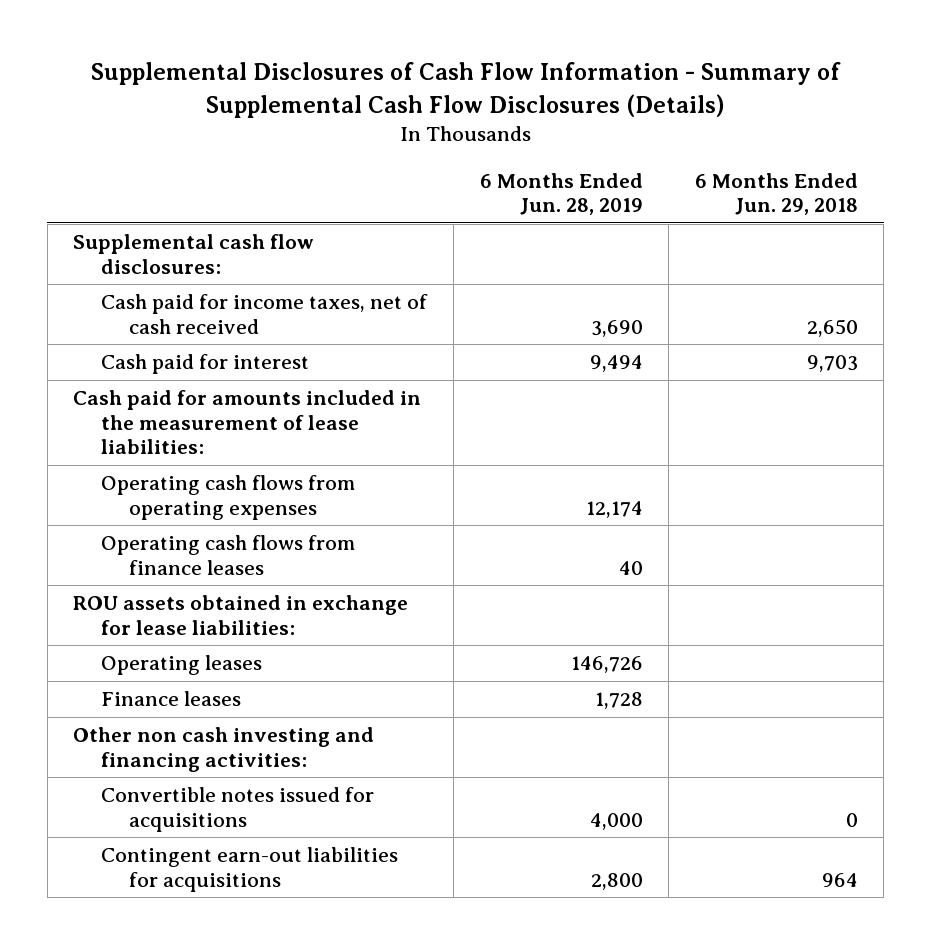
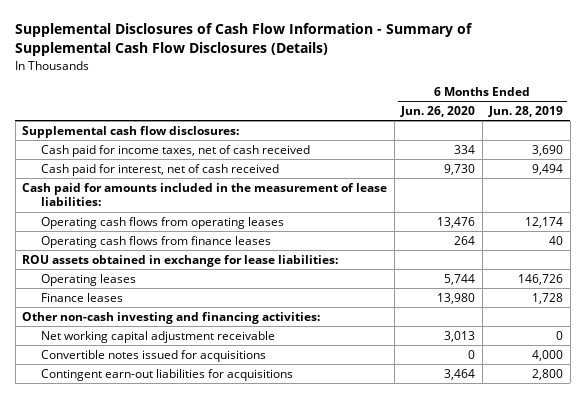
[694,172,858,215] 6 Months Ended Jun. 29, 2018 -> none
none -> [400,106,476,118] Jun. 26, 2020
[101,354,310,375] Cash paid for interest -> [40,164,279,177] Cash paid for interest, net of cash received
[101,475,356,520] Operating cash flows from operating expenses -> [40,217,284,230] Operating cash flows from operating leases
[73,727,375,772] Other non cash investing and financing activities: -> [22,312,321,325] Other non-cash investing and financing activities:
none -> [40,331,275,344] Net working capital adjustment receivable

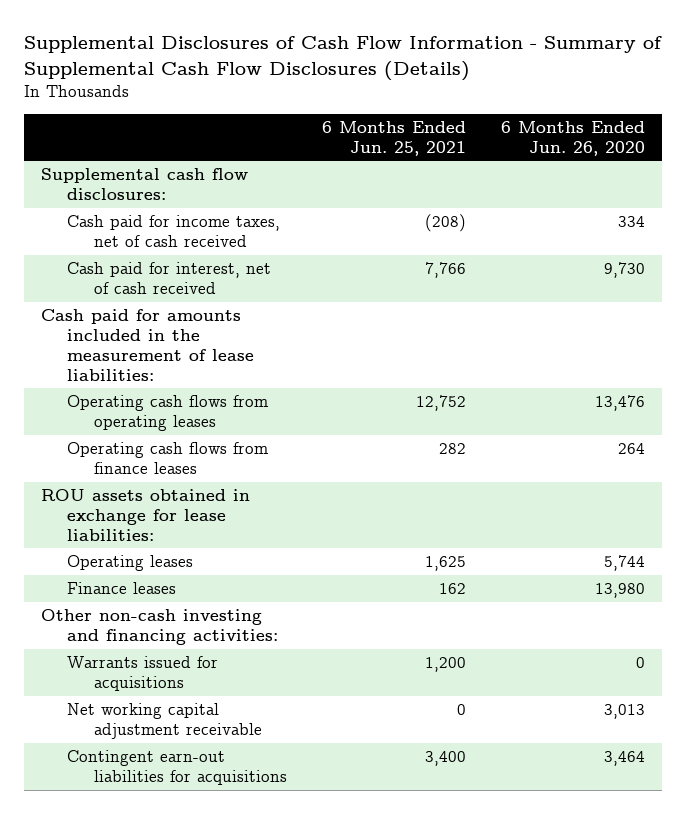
[488,106,564,118] Jun. 28, 2019 -> none
none -> [321,120,466,156] 6 Months Ended Jun. 25, 2021
none -> [67,656,219,691] Warrants issued for acquisitions
[40,350,266,363] Convertible notes issued for acquisitions -> none

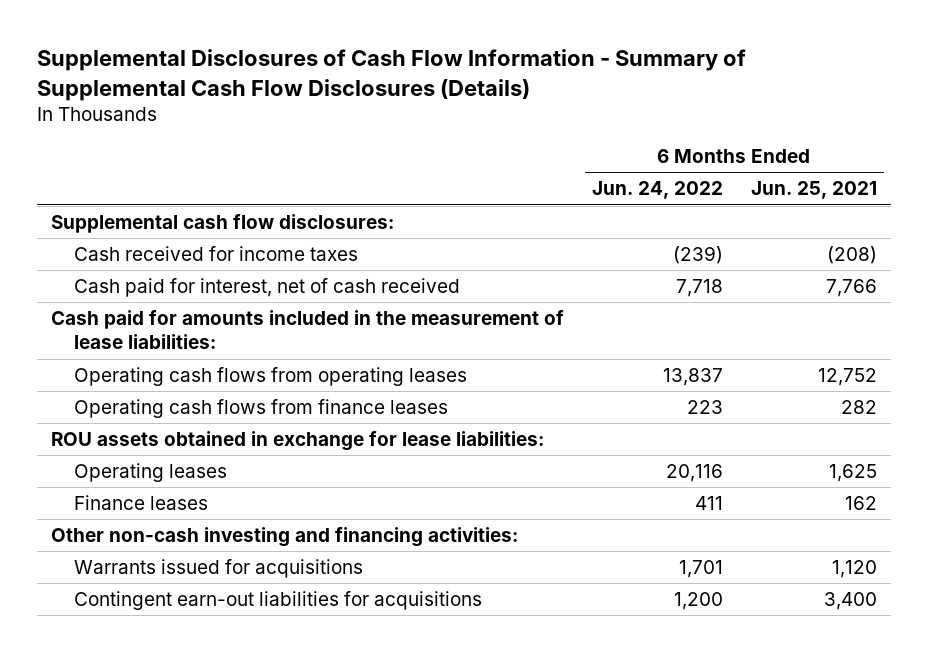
[500,120,645,156] 6 Months Ended Jun. 26, 2020 -> none
none -> [591,181,723,200] Jun. 24, 2022
[67,215,281,247] Cash paid for income taxes, net of cash received -> [73,246,358,262] Cash received for income taxes
[67,703,262,739] Net working capital adjustment receivable -> none
[424,657,466,673] 1,200 -> [831,560,877,579] 1,120

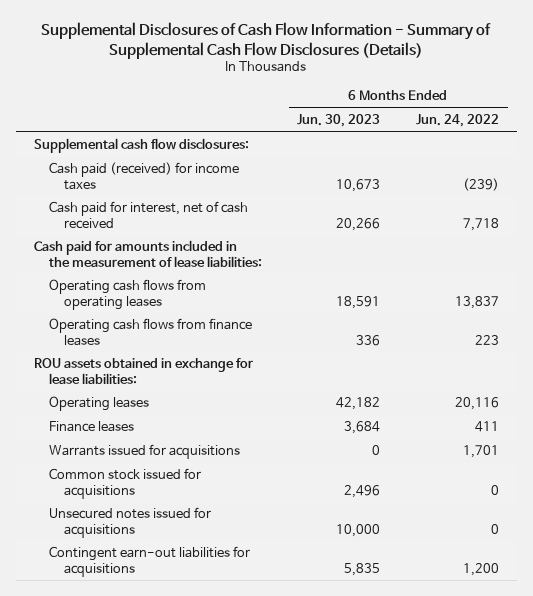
[750,181,877,200] Jun. 25, 2021 -> none
none -> [297,114,381,128] Jun. 30, 2023
[73,246,358,262] Cash received for income taxes -> [49,162,240,190] Cash paid (received) for income taxes
[50,527,518,548] Other non-cash investing and financing activities: -> none
none -> [49,468,202,499] Common stock issued for acquisitions
none -> [49,507,212,538] Unsecured notes issued for acquisitions

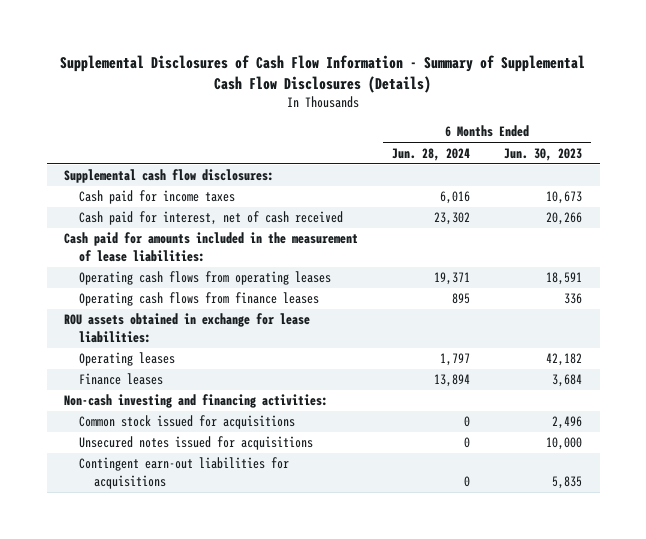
[415,114,499,128] Jun. 24, 2022 -> none
none -> [392,147,471,161] Jun. 28, 2024
[49,162,240,190] Cash paid (received) for income taxes -> [78,190,235,205] Cash paid for income taxes
[49,444,241,460] Warrants issued for acquisitions -> none
none -> [63,394,328,409] Non-cash investing and financing activities:

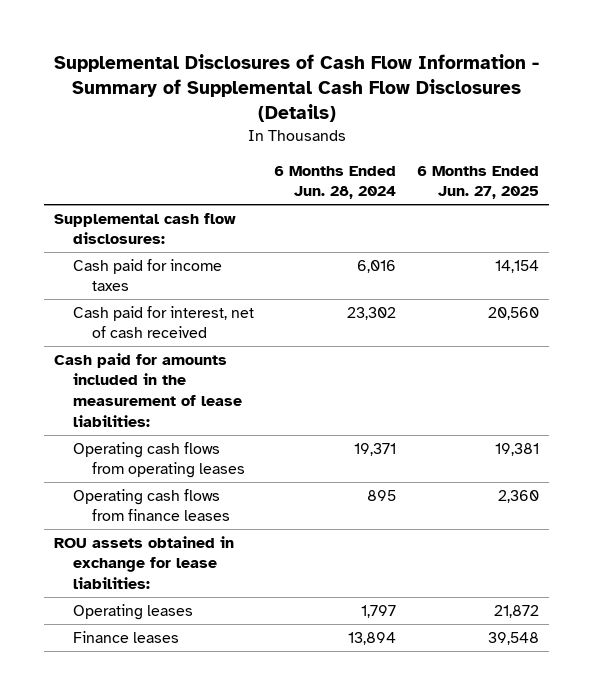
[504,147,583,161] Jun. 30, 2023 -> none
none -> [416,165,539,200] 6 Months Ended Jun. 27, 2025
[63,394,328,409] Non-cash investing and financing activities: -> none
[78,415,295,430] Common stock issued for acquisitions -> none
[78,436,313,451] Unsecured notes issued for acquisitions -> none
[78,457,289,489] Contingent earn-out liabilities for acquisitions -> none

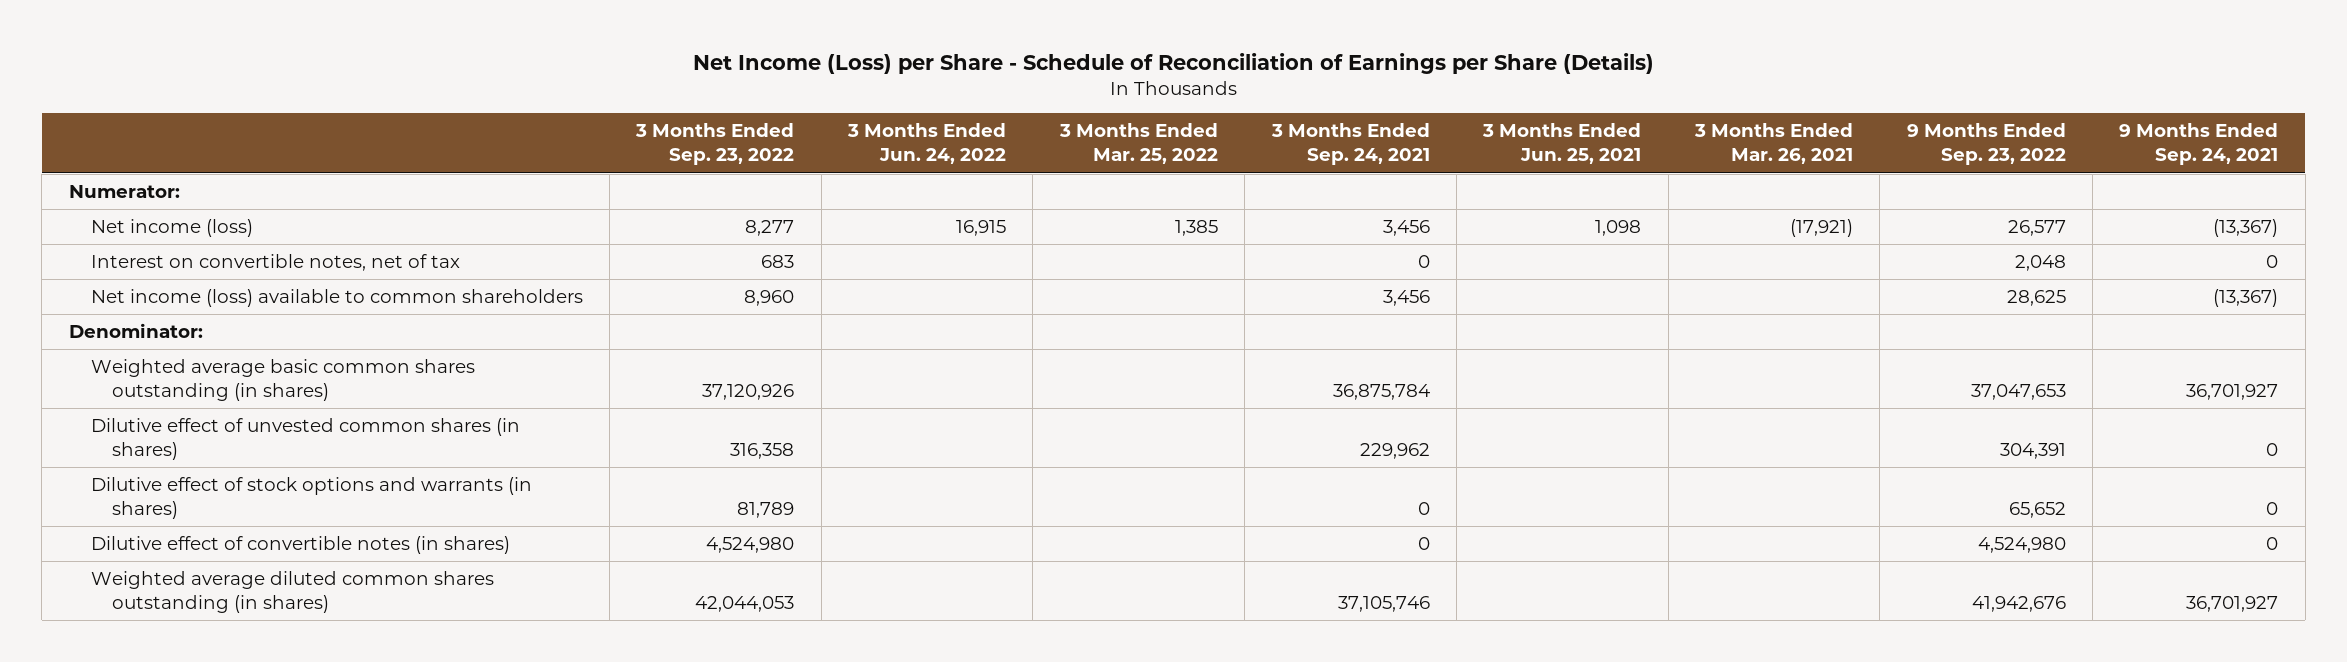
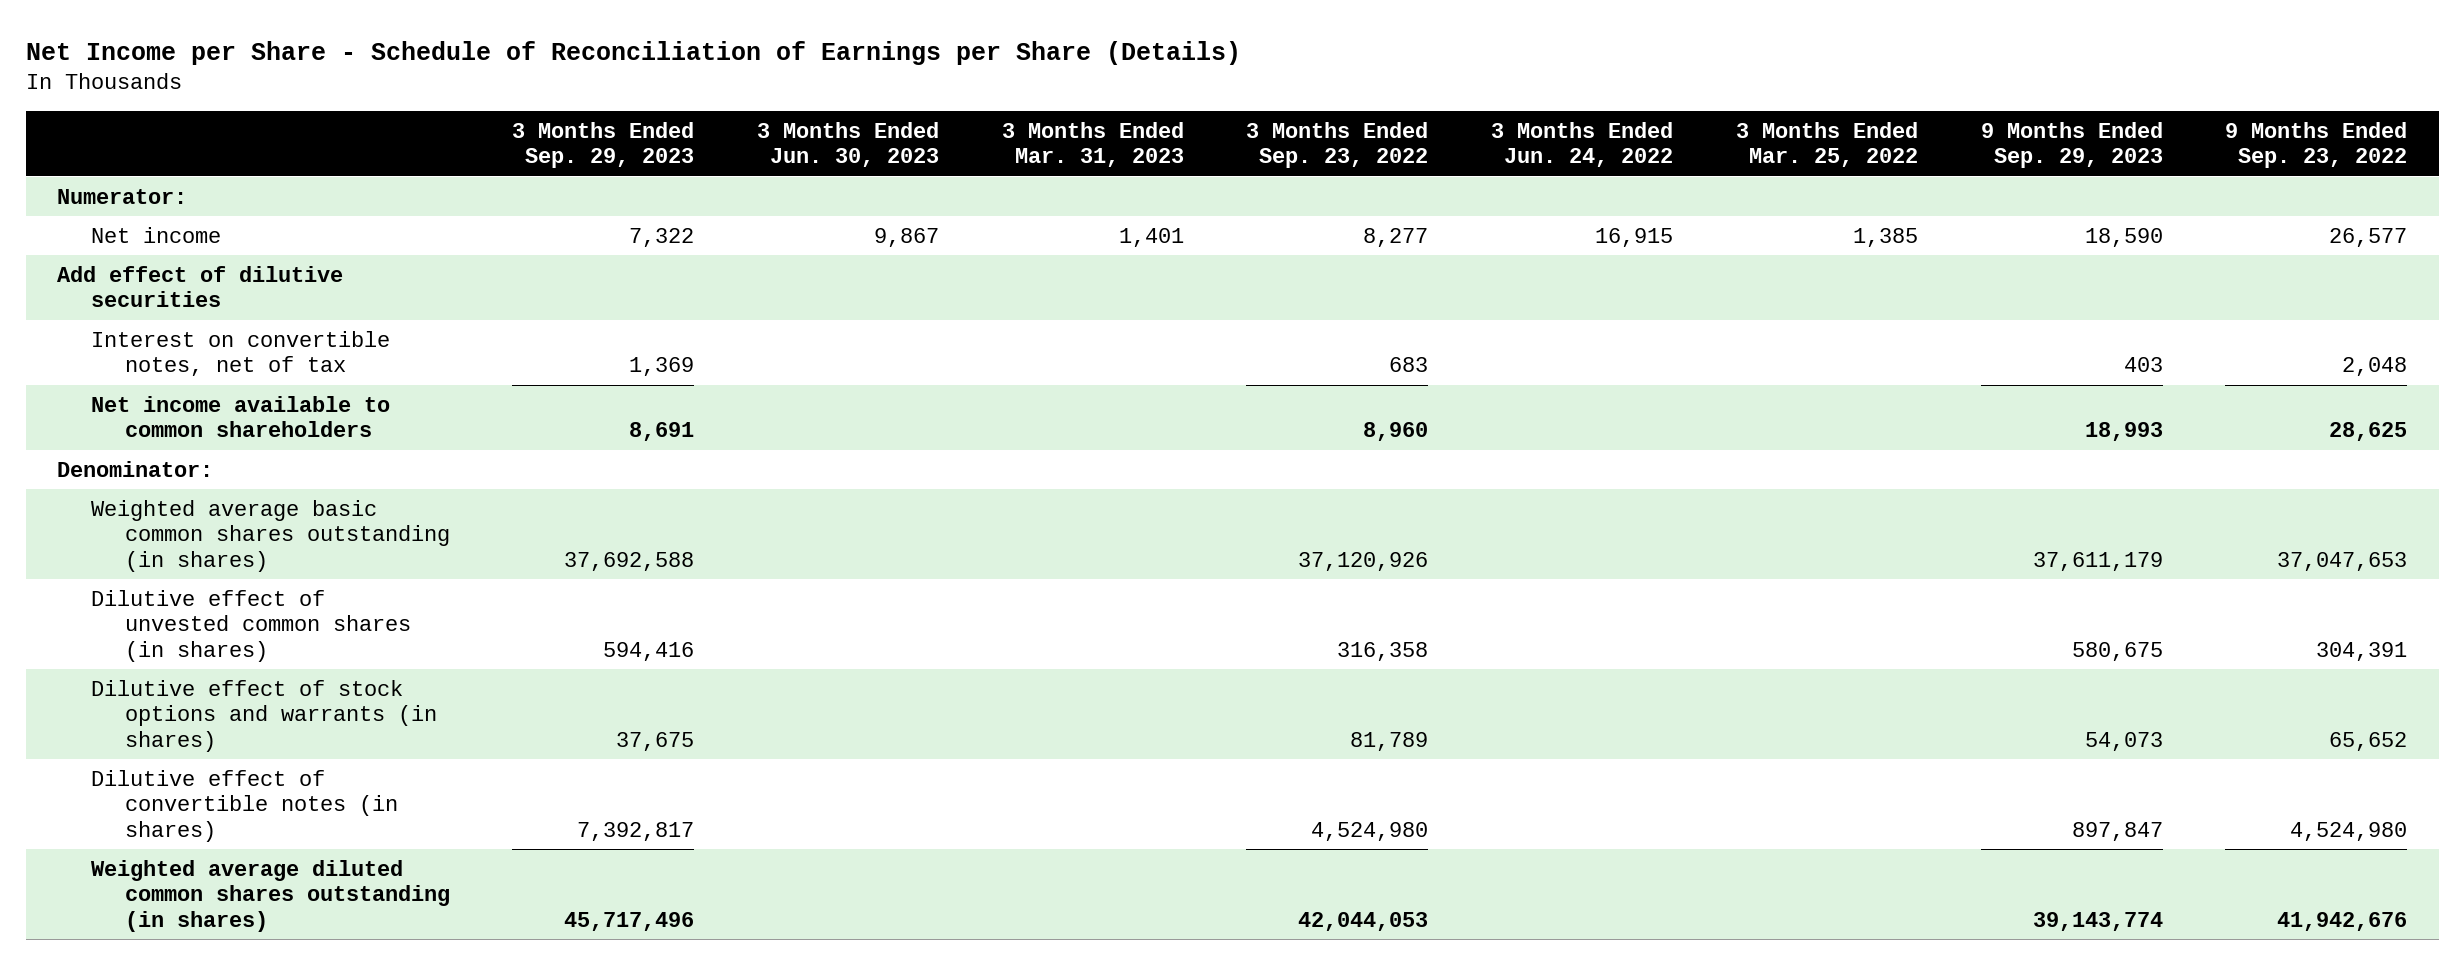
[692,53,1654,75] Net Income (Loss) per Share - Schedule of Reconciliation of Earnings per Share (Details) -> [25,40,1241,65] Net Income per Share - Schedule of Reconciliation of Earnings per Share (Details)
[1270,123,1430,166] 3 Months Ended Sep. 24, 2021 -> none
[1482,123,1642,165] 3 Months Ended Jun. 25, 2021 -> none
[1694,123,1854,165] 3 Months Ended Mar. 26, 2021 -> none
[2119,123,2279,166] 9 Months Ended Sep. 24, 2021 -> none
none -> [512,121,695,169] 3 Months Ended Sep. 29, 2023
none -> [757,121,940,168] 3 Months Ended Jun. 30, 2023
none -> [1001,121,1184,168] 3 Months Ended Mar. 31, 2023
none -> [1980,121,2163,169] 9 Months Ended Sep. 29, 2023
[90,219,253,238] Net income (loss) -> [90,226,221,243] Net income
none -> [57,265,344,308] Add effect of dilutive securities
[90,289,583,308] Net income (loss) available to common shareholders -> [90,395,390,438] Net income available to common shareholders

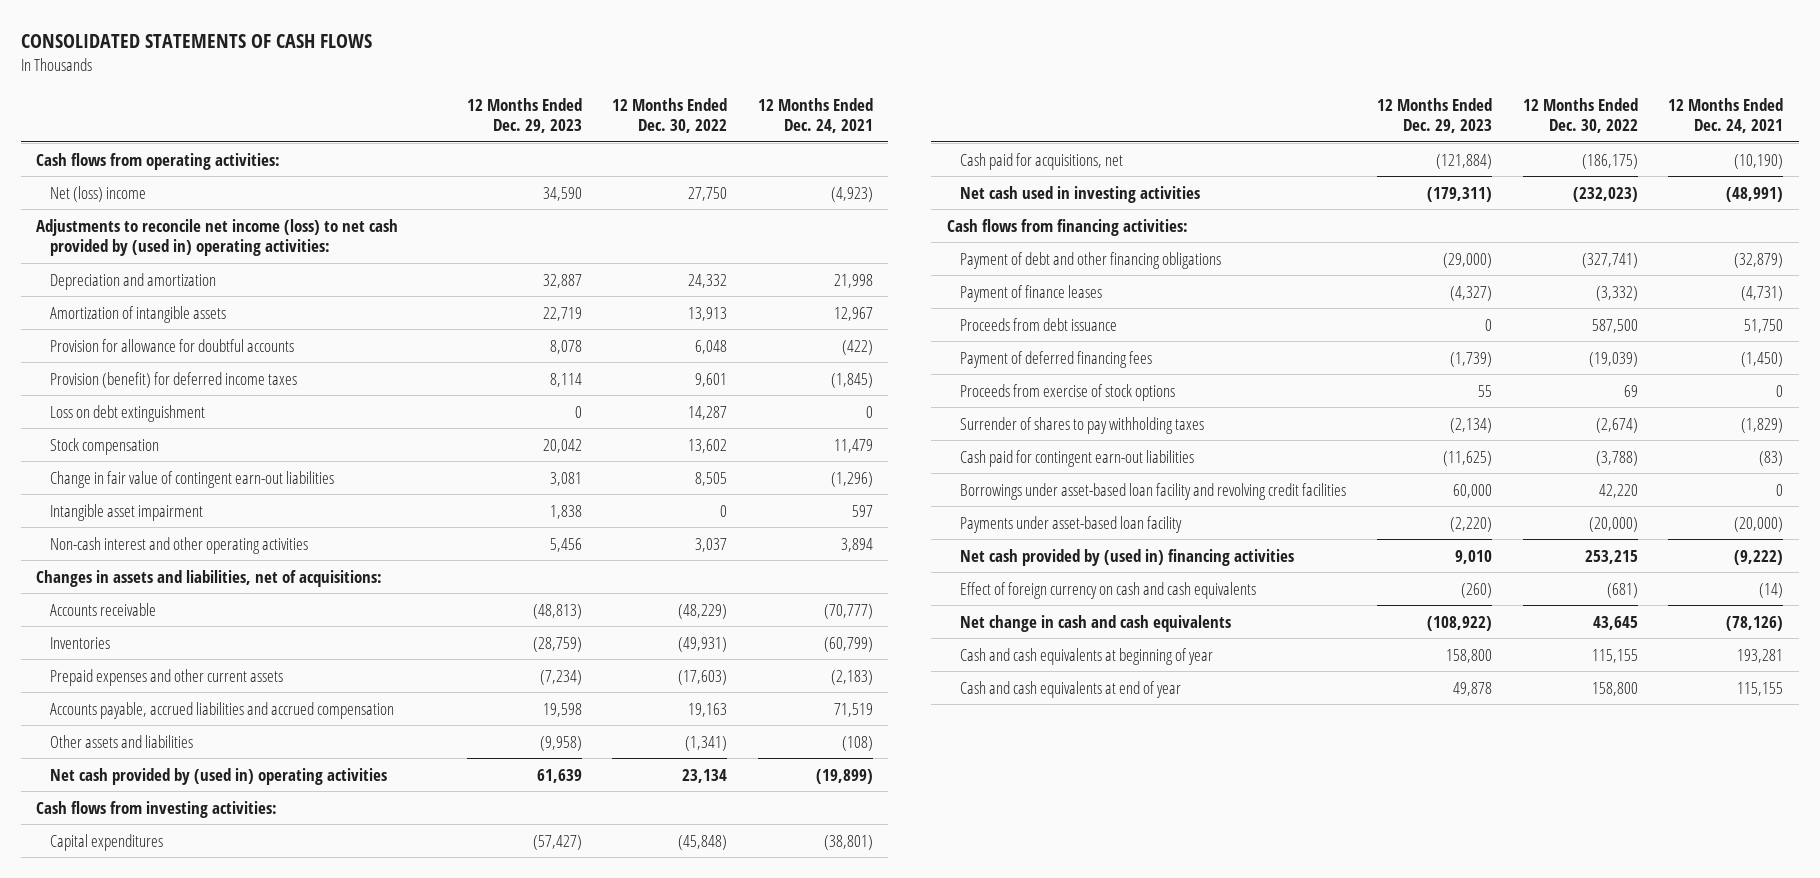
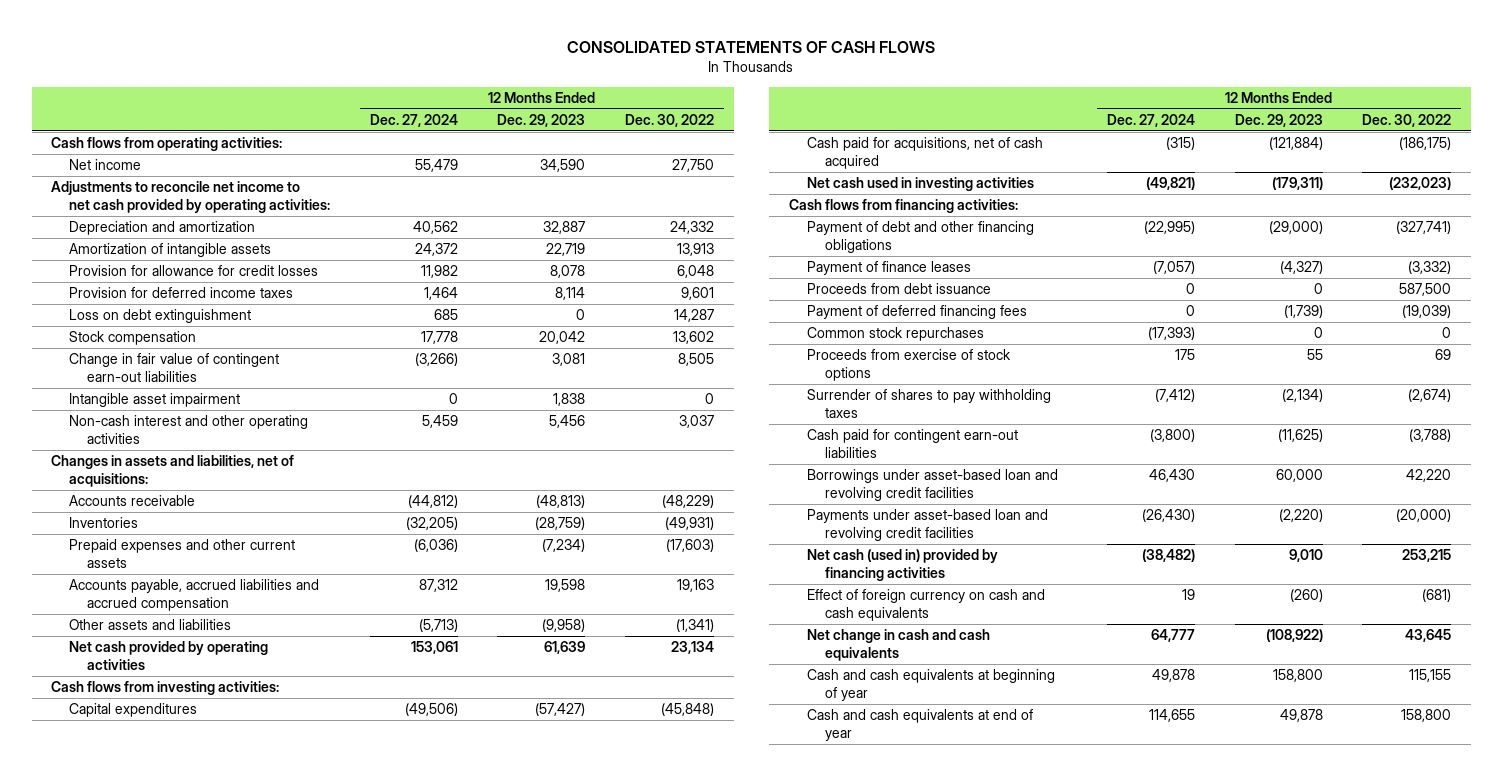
[758,97,874,134] 12 Months Ended Dec. 24, 2021 -> none
none -> [369,113,458,127] Dec. 27, 2024
[50,185,147,202] Net (loss) income -> [69,159,142,171] Net income
[36,218,399,257] Adjustments to reconcile net income (loss) to net cash provided by (used in) operating activities: -> [51,181,331,213] Adjustments to reconcile net income to net cash provided by operating activities:
[50,338,295,352] Provision for allowance for doubtful accounts -> [69,265,319,277] Provision for allowance for credit losses
[50,371,298,388] Provision (benefit) for deferred income taxes -> [69,287,294,299] Provision for deferred income taxes
[50,767,388,785] Net cash provided by (used in) operating activities -> [69,641,269,670] Net cash provided by operating activities
[960,152,1124,170] Cash paid for acquisitions, net -> [806,137,1043,169] Cash paid for acquisitions, net of cash acquired
none -> [806,327,984,342] Common stock repurchases
[960,482,1347,500] Borrowings under asset-based loan facility and revolving credit facilities -> [806,469,1058,501] Borrowings under asset-based loan and revolving credit facilities
[960,515,1183,533] Payments under asset-based loan facility -> [806,509,1048,541] Payments under asset-based loan and revolving credit facilities
[960,548,1295,566] Net cash provided by (used in) financing activities -> [806,549,998,581] Net cash (used in) provided by financing activities

